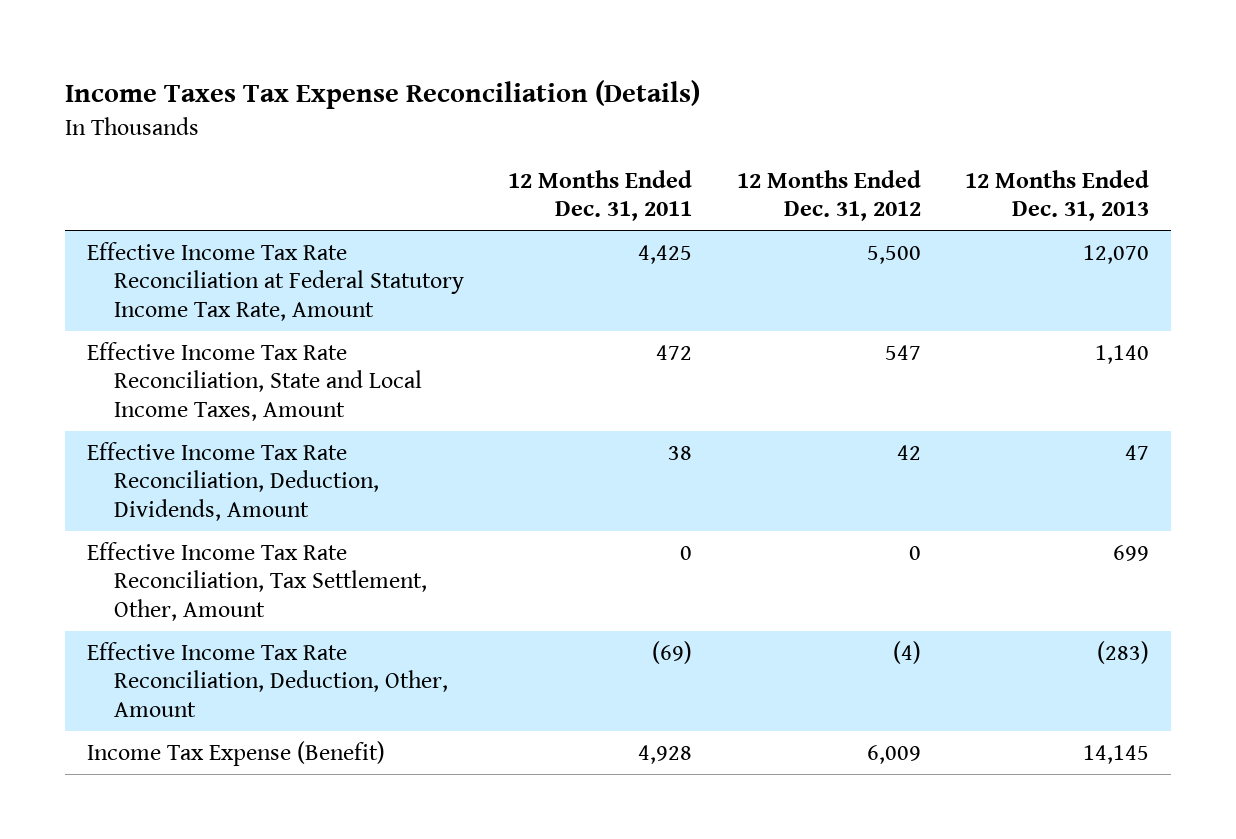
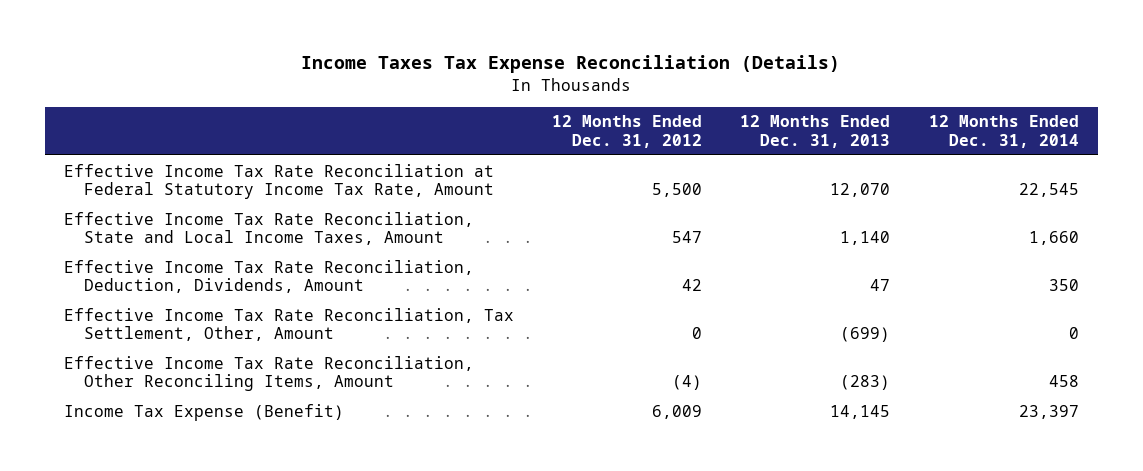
[508,169,693,222] 12 Months Ended Dec. 31, 2011 -> none
none -> [928,115,1079,148] 12 Months Ended Dec. 31, 2014
[1112,545,1149,562] 699 -> [840,326,891,342] (699)
[87,642,448,717] Effective Income Tax Rate Reconciliation, Deduction, Other, Amount -> [64,355,475,391] Effective Income Tax Rate Reconciliation, Other Reconciling Items, Amount

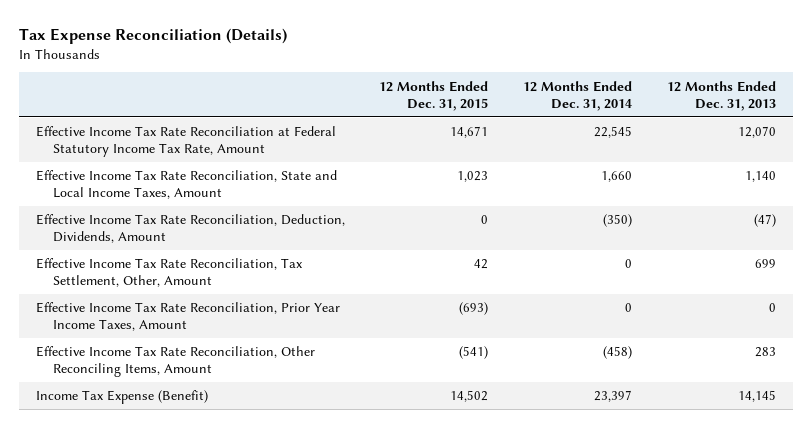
[301,55,841,74] Income Taxes Tax Expense Reconciliation (Details) -> [18,28,287,45] Tax Expense Reconciliation (Details)
[552,115,703,148] 12 Months Ended Dec. 31, 2012 -> none
none -> [379,80,489,111] 12 Months Ended Dec. 31, 2015
[870,278,891,291] 47 -> [753,214,776,228] (47)
[1048,278,1079,291] 350 -> [602,214,632,228] (350)
[840,326,891,342] (699) -> [754,259,776,269] 699
none -> [35,302,340,332] Effective Income Tax Rate Reconciliation, Prior Year Income Taxes, Amount
[840,374,891,390] (283) -> [754,347,776,358] 283
[1048,374,1079,387] 458 -> [602,346,632,360] (458)

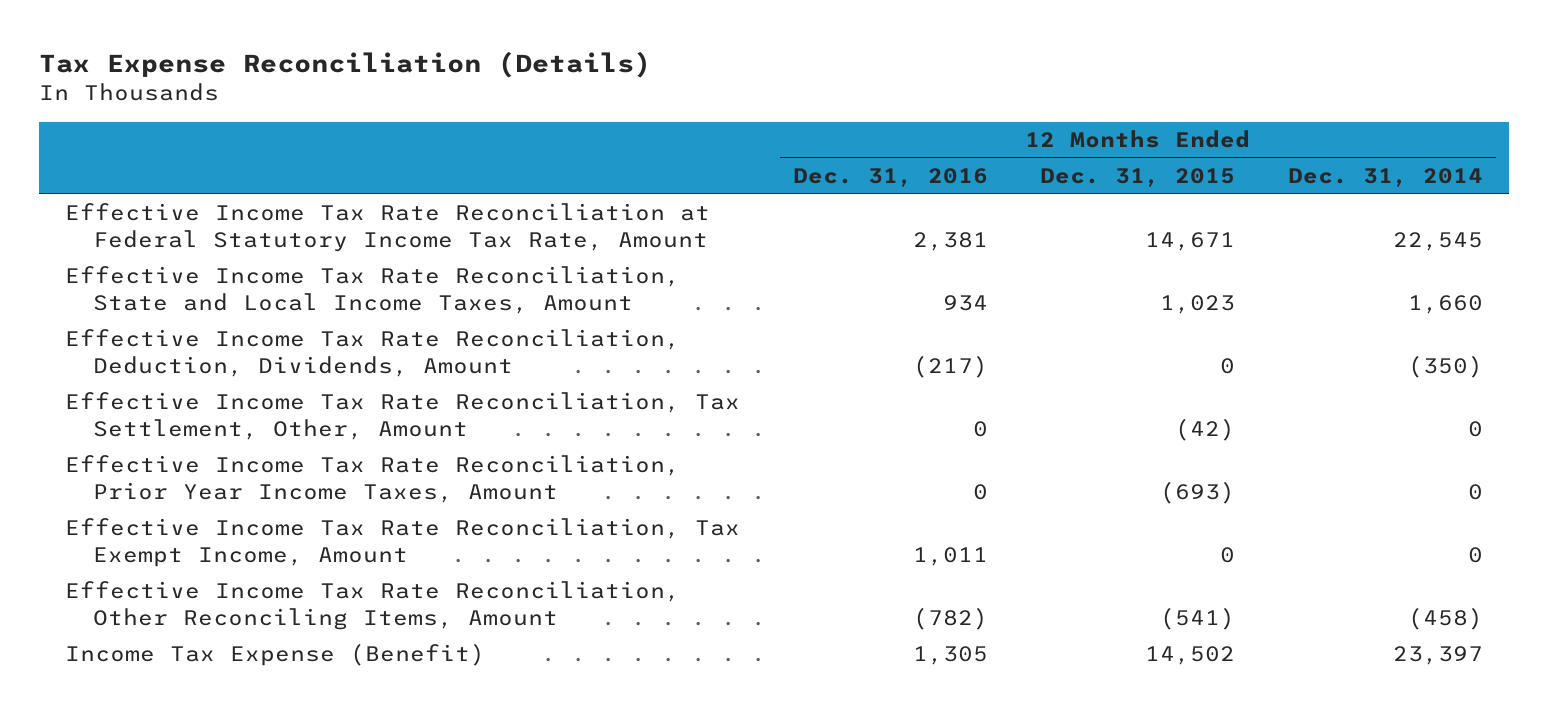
[666,80,776,111] 12 Months Ended Dec. 31, 2013 -> none
none -> [792,167,988,187] Dec. 31, 2016
[474,259,489,270] 42 -> [1175,418,1236,442] (42)
none -> [65,518,741,568] Effective Income Tax Rate Reconciliation, Tax Exempt Income, Amount

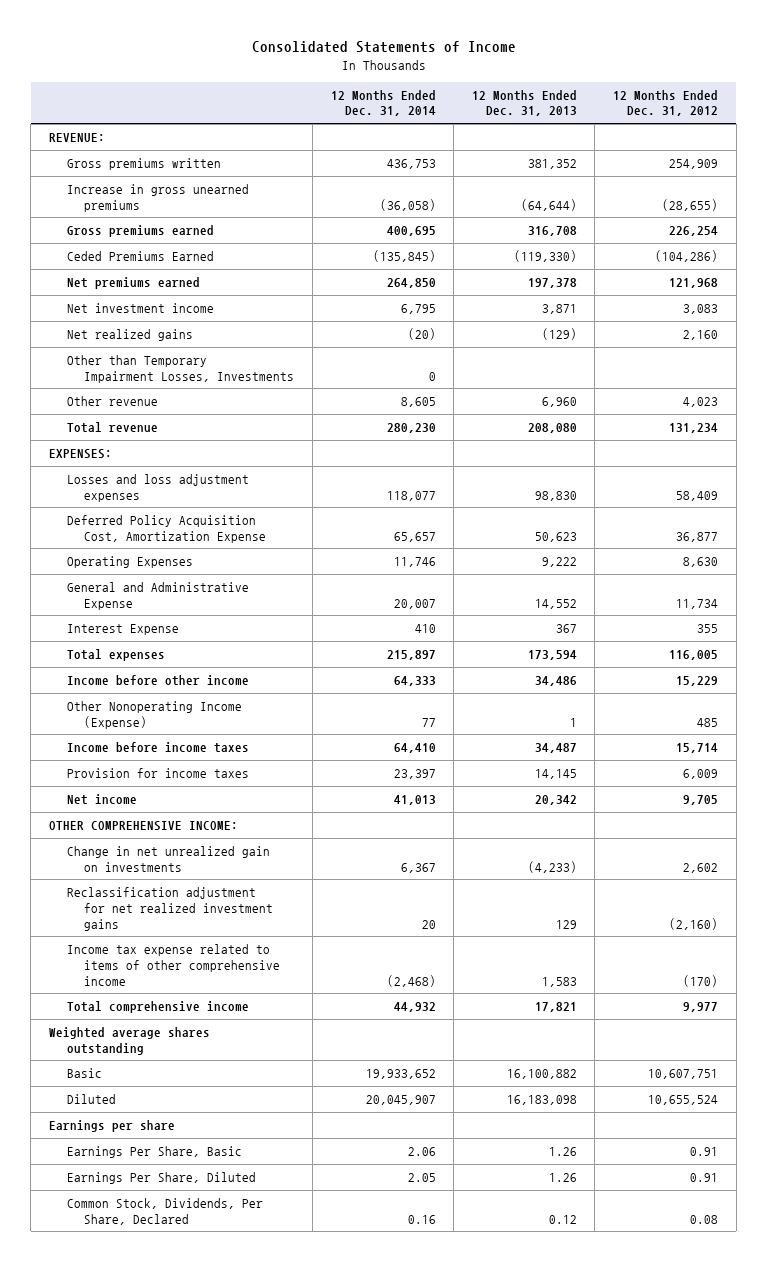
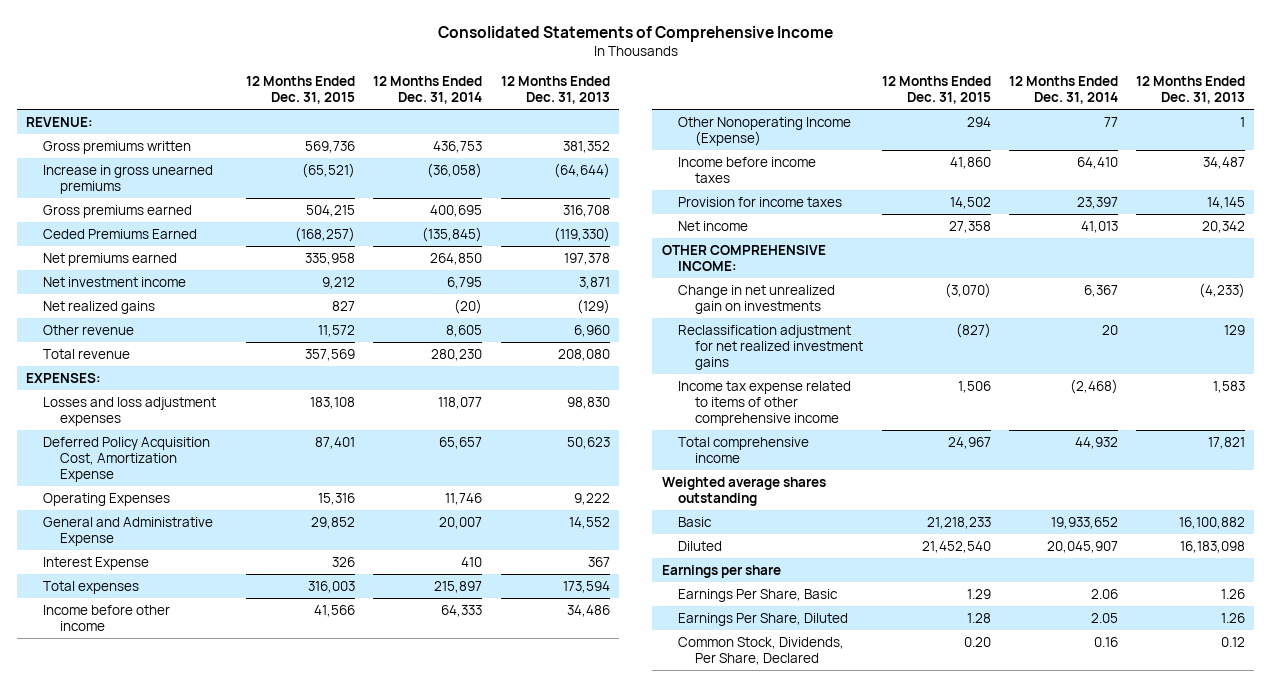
[251,41,516,54] Consolidated Statements of Income -> [437,25,833,42] Consolidated Statements of Comprehensive Income
[613,89,719,117] 12 Months Ended Dec. 31, 2012 -> none
none -> [246,76,356,105] 12 Months Ended Dec. 31, 2015
[66,354,295,383] Other than Temporary Impairment Losses, Investments -> none

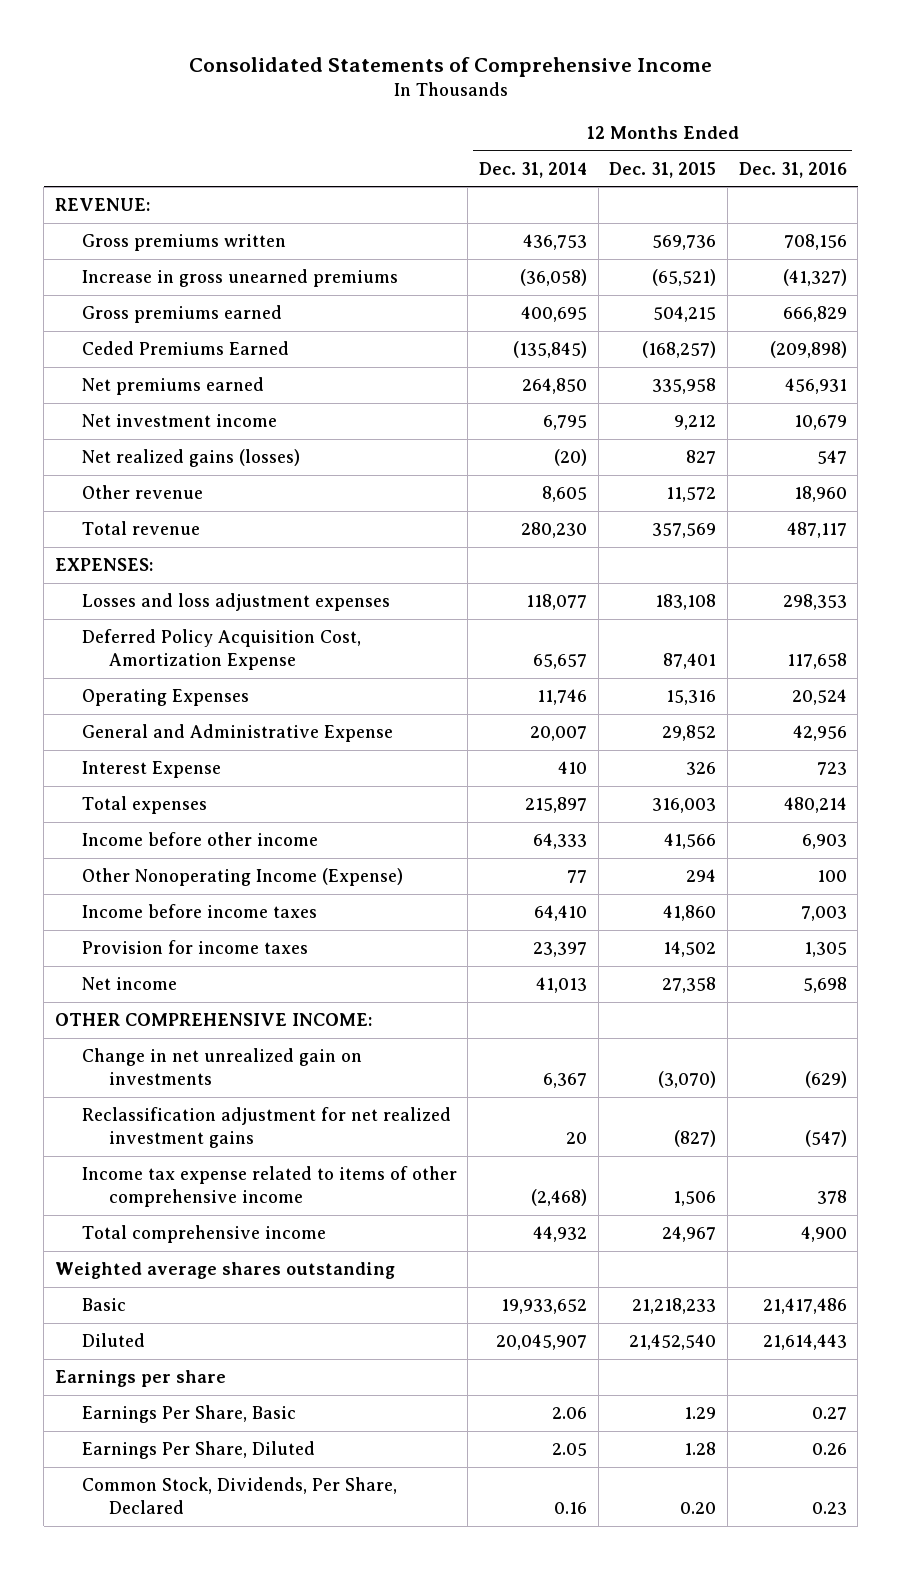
[500,76,610,105] 12 Months Ended Dec. 31, 2013 -> none
none -> [738,161,847,178] Dec. 31, 2016
[43,300,156,314] Net realized gains -> [81,449,300,468] Net realized gains (losses)

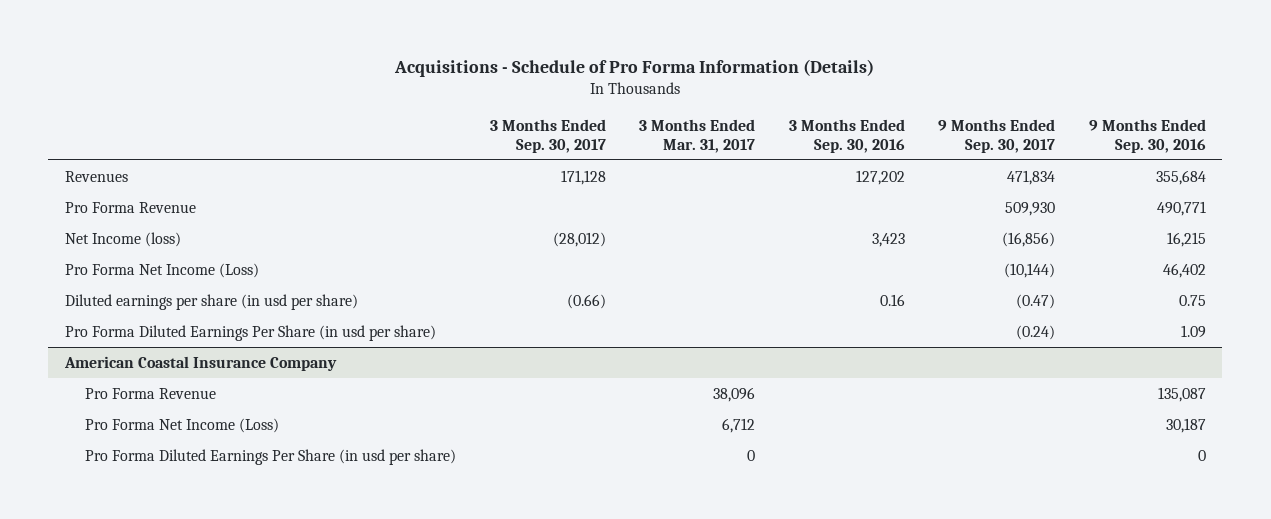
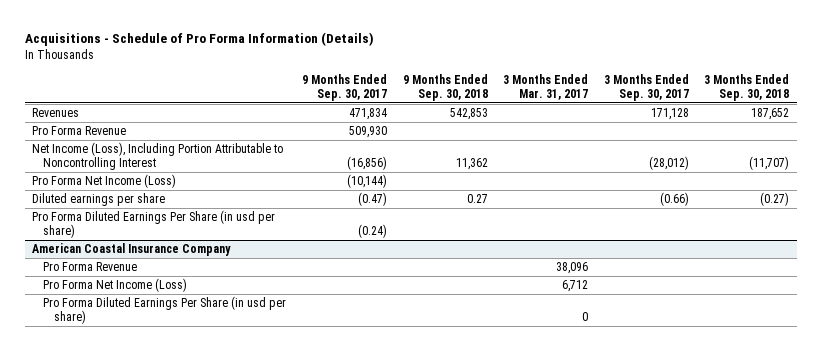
[788,118,905,153] 3 Months Ended Sep. 30, 2016 -> none
[1088,118,1206,153] 9 Months Ended Sep. 30, 2016 -> none
none -> [402,73,488,102] 9 Months Ended Sep. 30, 2018
none -> [704,73,790,102] 3 Months Ended Sep. 30, 2018
[65,231,182,247] Net Income (loss) -> [32,142,284,171] Net Income (Loss), Including Portion Attributable to Noncontrolling Interest
[65,293,359,310] Diluted earnings per share (in usd per share) -> [32,193,166,207] Diluted earnings per share

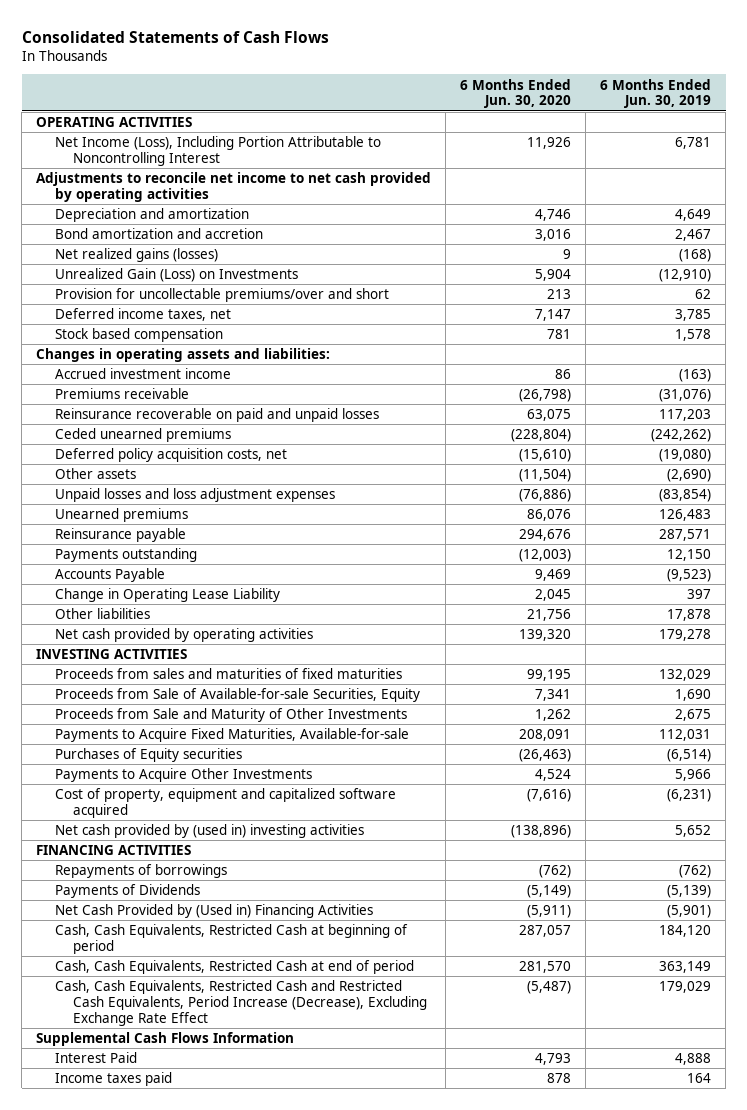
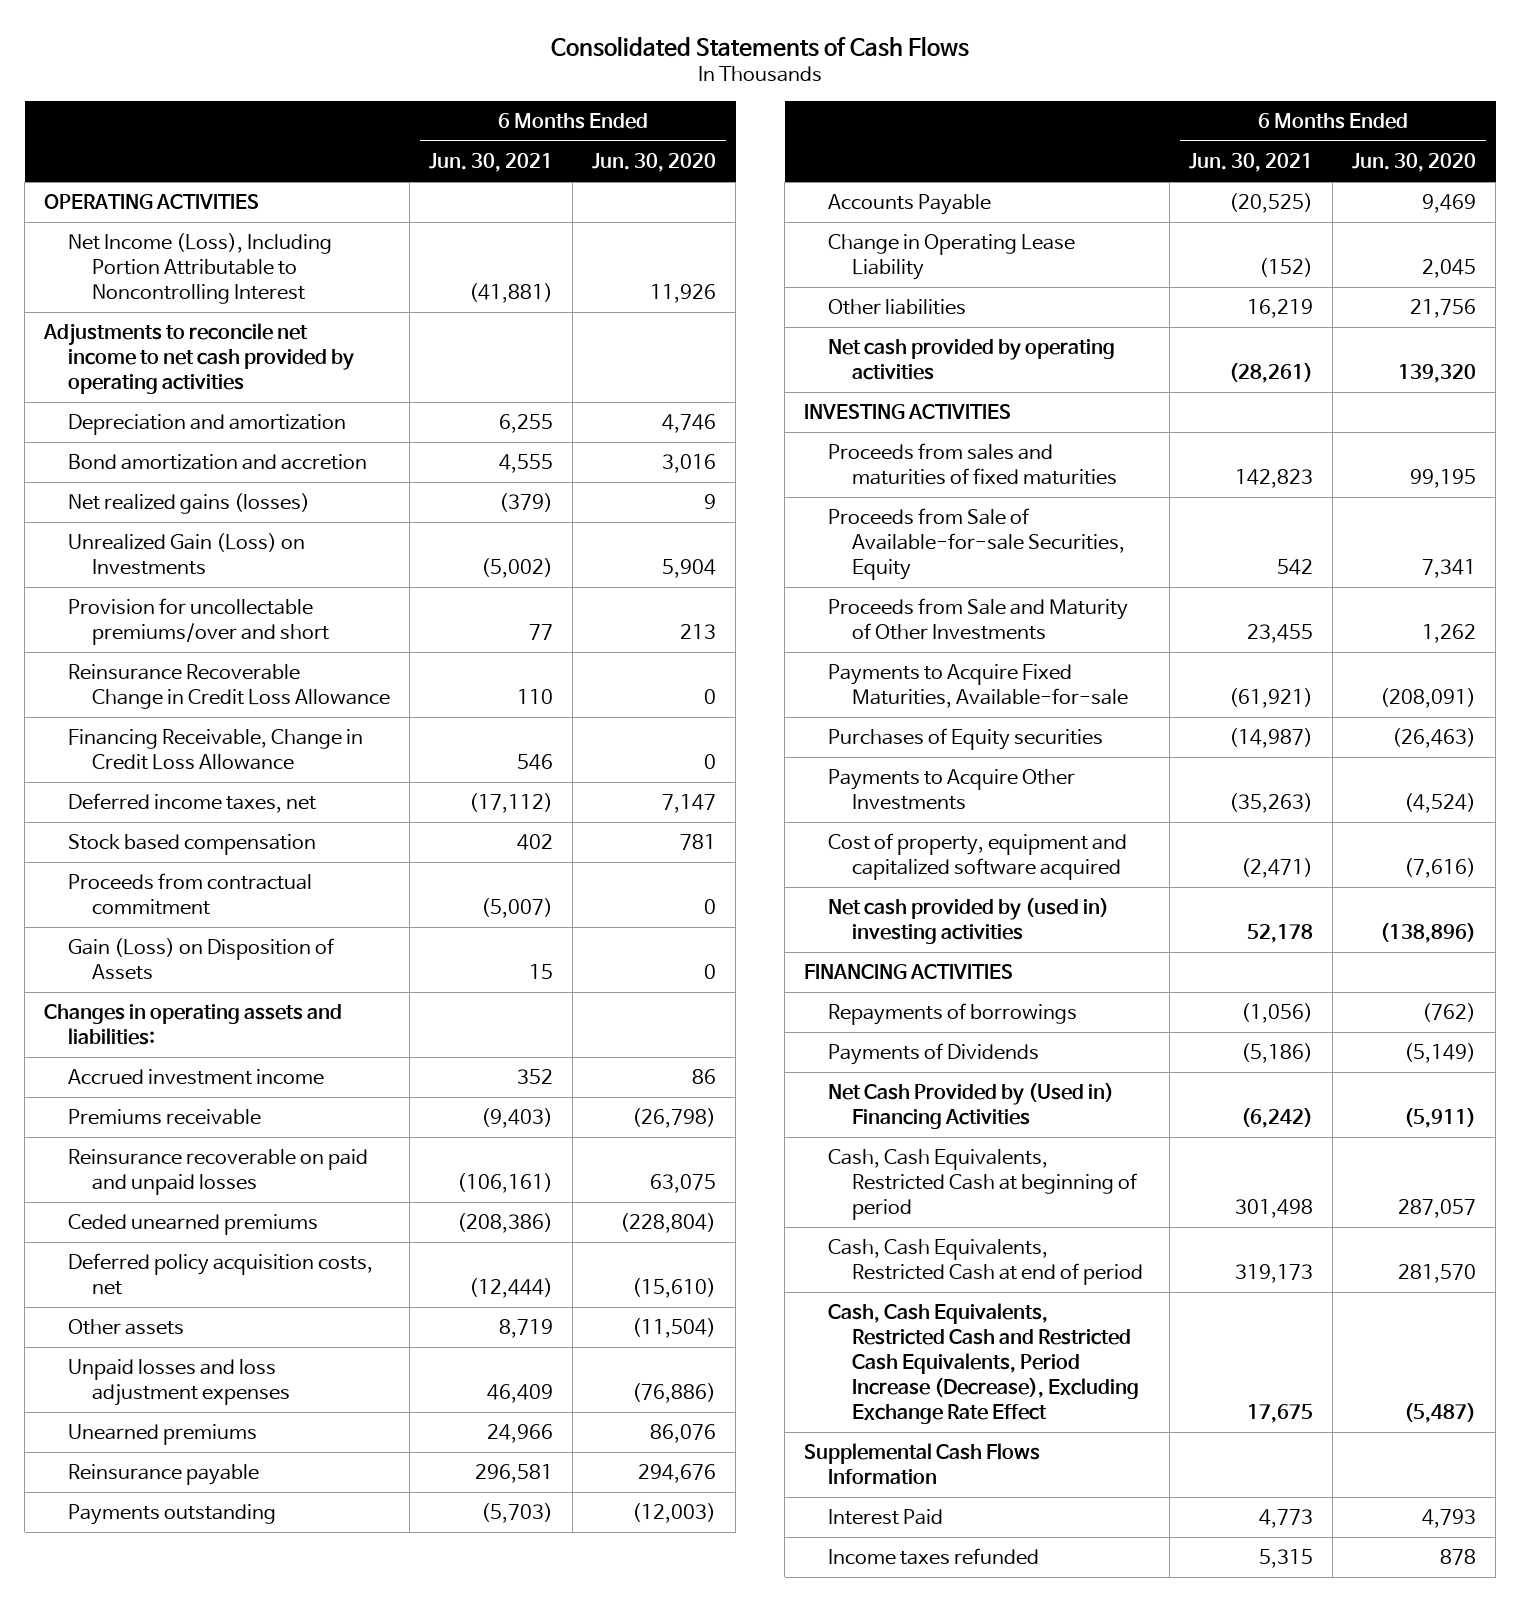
[600,78,712,109] 6 Months Ended Jun. 30, 2019 -> none
none -> [429,153,554,173] Jun. 30, 2021
none -> [68,664,391,710] Reinsurance Recoverable Change in Credit Loss Allowance
none -> [68,729,364,771] Financing Receivable, Change in Credit Loss Allowance
none -> [68,873,313,916] Proceeds from contractual commitment
none -> [68,938,335,981] Gain (Loss) on Disposition of Assets
[519,729,572,742] 208,091 -> [1380,688,1477,709] (208,091)
[535,769,572,782] 4,524 -> [1404,793,1477,814] (4,524)
[54,1072,172,1087] Income taxes paid -> [828,1548,1040,1566] Income taxes refunded

